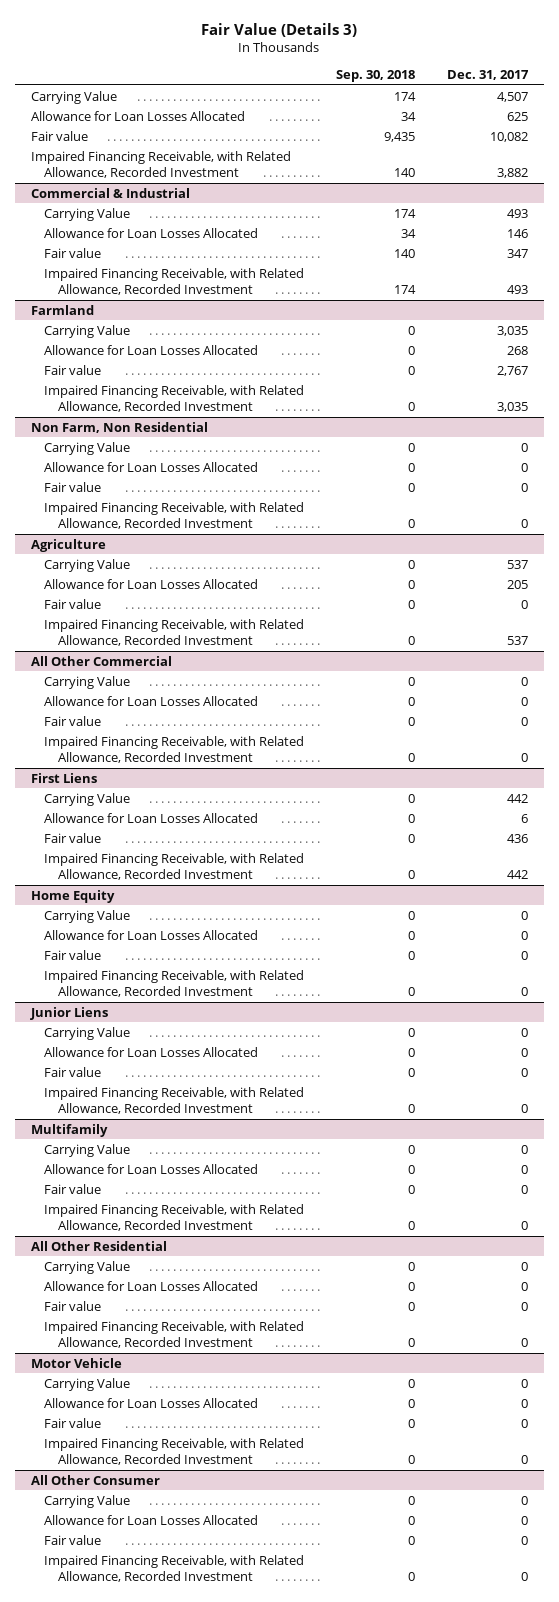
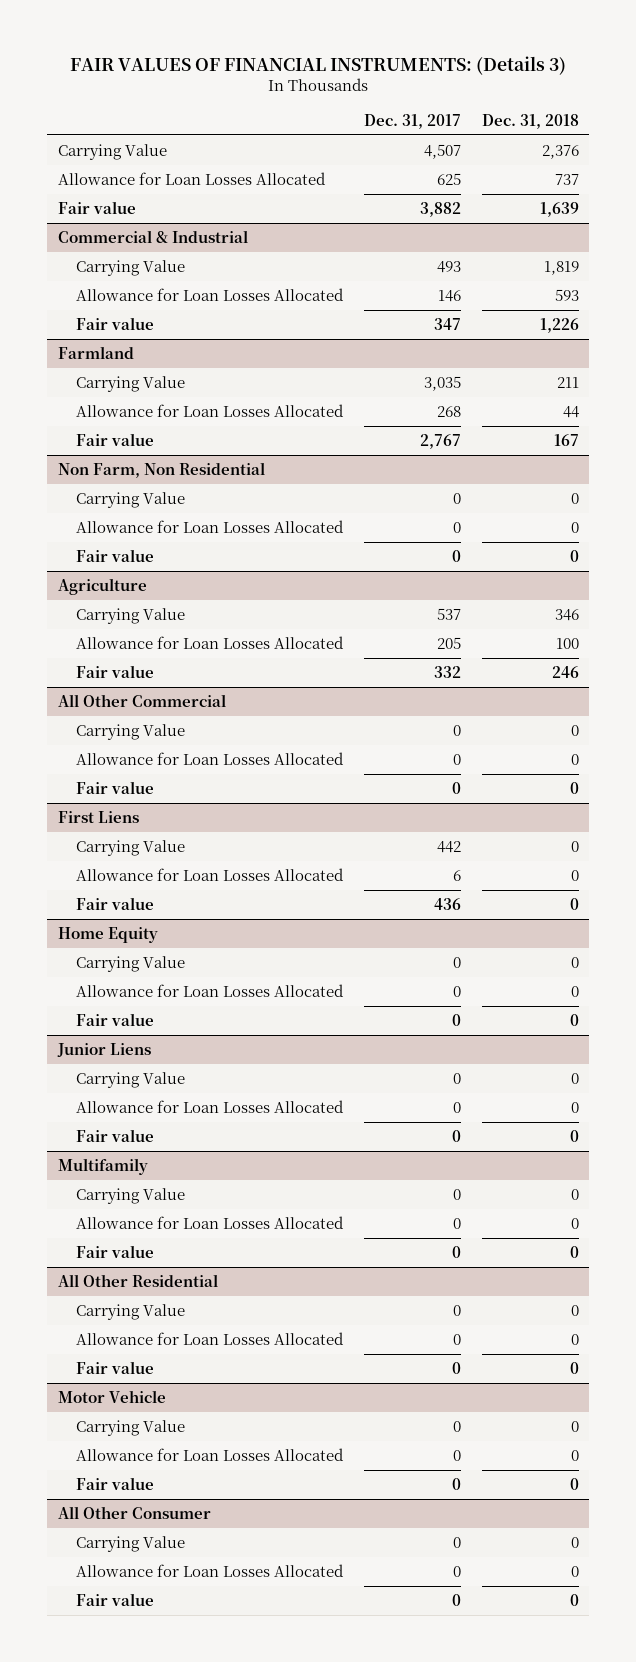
[201,22,358,37] Fair Value (Details 3) -> [70,55,567,75] FAIR VALUES OF FINANCIAL INSTRUMENTS: (Details 3)
[336,70,416,83] Sep. 30, 2018 -> none
none -> [481,113,579,129] Dec. 31, 2018
[30,150,291,179] Impaired Financing Receivable, with Related Allowance, Recorded Investment -> none
[490,131,529,142] 10,082 -> [420,201,462,217] 3,882
[44,267,305,296] Impaired Financing Receivable, with Related Allowance, Recorded Investment -> none
[44,384,305,413] Impaired Financing Receivable, with Related Allowance, Recorded Investment -> none
[44,501,305,530] Impaired Financing Receivable, with Related Allowance, Recorded Investment -> none
[44,618,305,647] Impaired Financing Receivable, with Related Allowance, Recorded Investment -> none
[521,599,529,609] 0 -> [434,665,462,678] 332
[44,735,305,764] Impaired Financing Receivable, with Related Allowance, Recorded Investment -> none
[44,852,305,881] Impaired Financing Receivable, with Related Allowance, Recorded Investment -> none
[44,969,305,998] Impaired Financing Receivable, with Related Allowance, Recorded Investment -> none
[44,1086,305,1115] Impaired Financing Receivable, with Related Allowance, Recorded Investment -> none
[44,1203,305,1232] Impaired Financing Receivable, with Related Allowance, Recorded Investment -> none
[44,1320,305,1349] Impaired Financing Receivable, with Related Allowance, Recorded Investment -> none
[44,1437,305,1466] Impaired Financing Receivable, with Related Allowance, Recorded Investment -> none
[44,1554,305,1583] Impaired Financing Receivable, with Related Allowance, Recorded Investment -> none

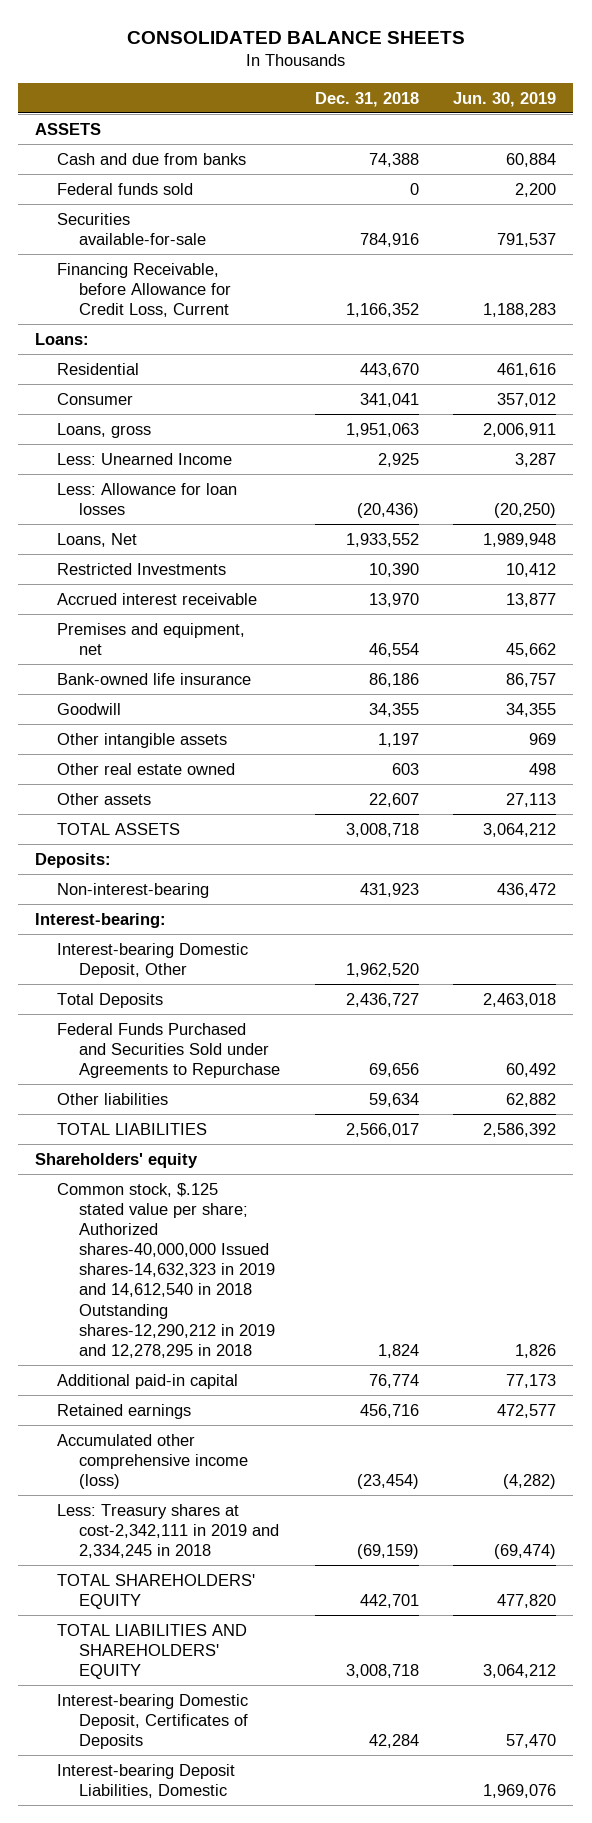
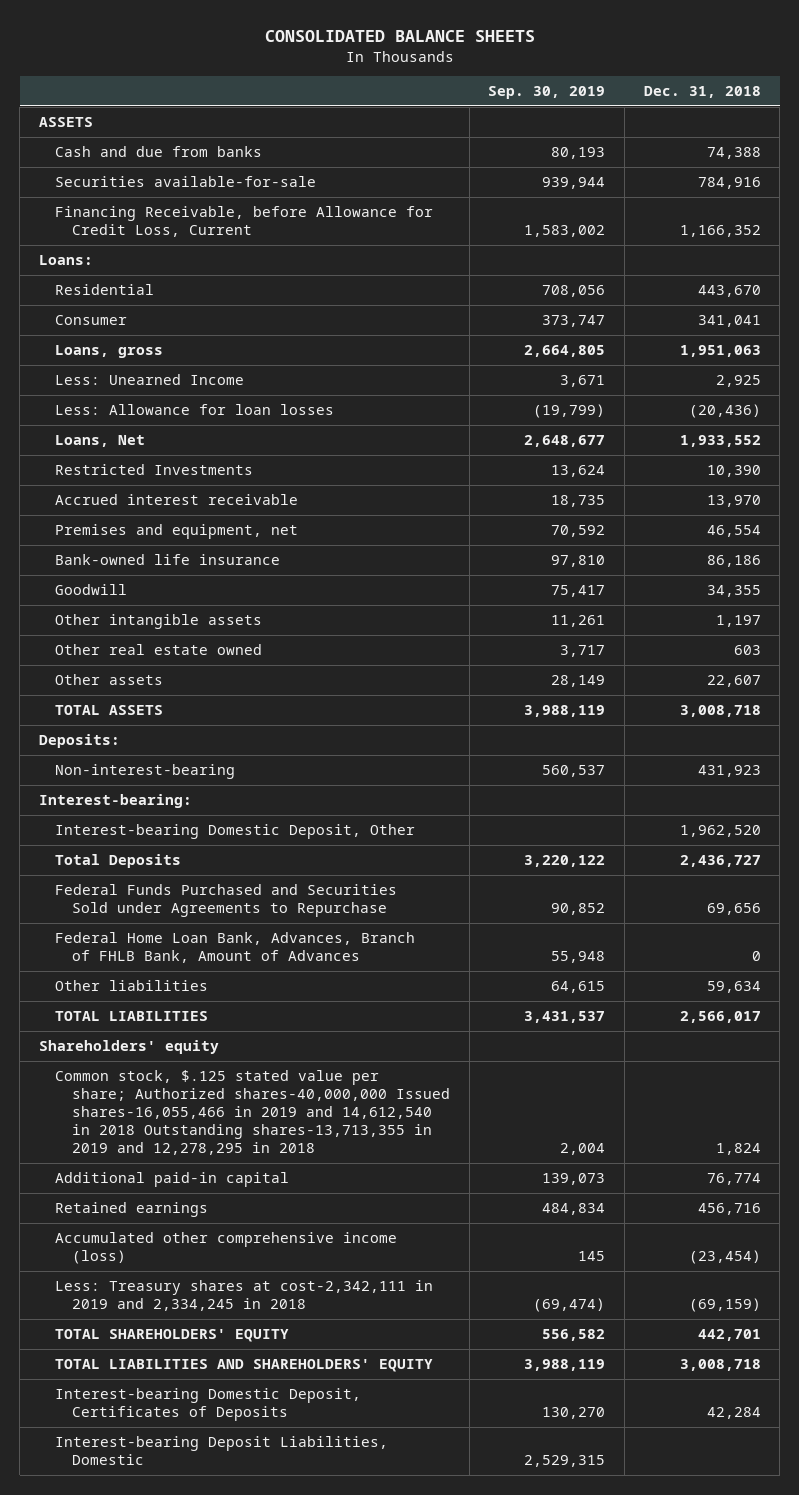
[453,91,557,107] Jun. 30, 2019 -> none
none -> [488,86,606,100] Sep. 30, 2019
[57,182,194,195] Federal funds sold -> none
none -> [55,931,416,963] Federal Home Loan Bank, Advances, Branch of FHLB Bank, Amount of Advances
[57,1182,276,1358] Common stock, $.125 stated value per share; Authorized shares-40,000,000 Issued shares-14,632,323 in 2019 and 14,612,540 in 2018 Outstanding shares-12,290,212 in 2019 and 12,278,295 in 2018 -> [55,1069,451,1156] Common stock, $.125 stated value per share; Authorized shares-40,000,000 Issued shares-16,055,466 in 2019 and 14,612,540 in 2018 Outstanding shares-13,713,355 in 2019 and 12,278,295 in 2018

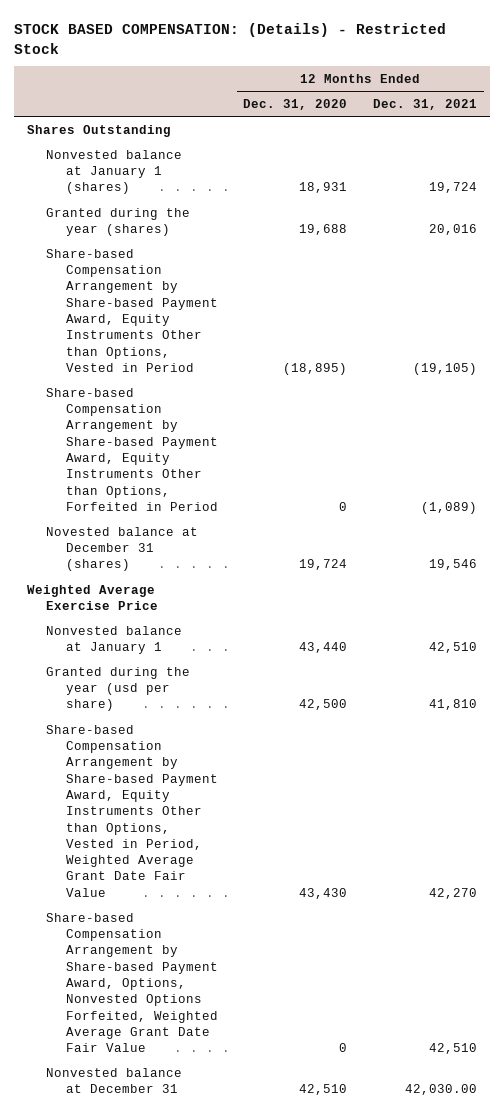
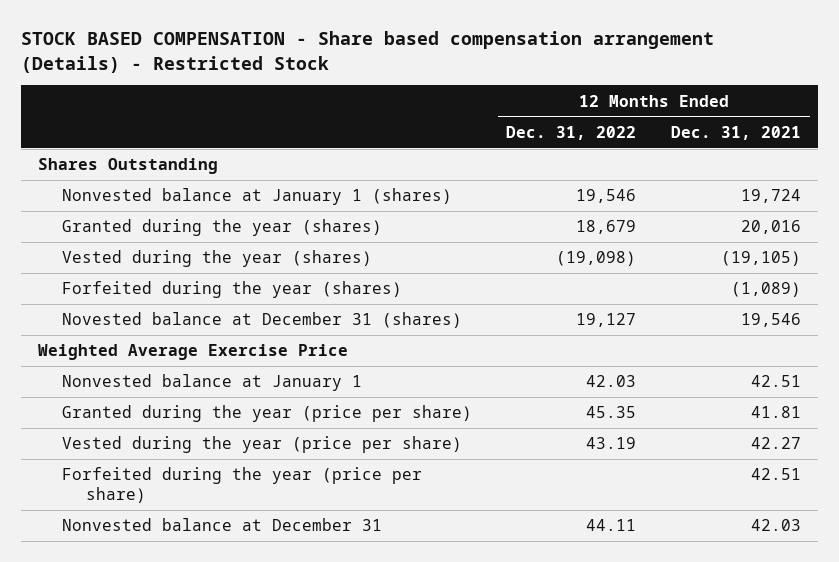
[14,22,447,54] STOCK BASED COMPENSATION: (Details) - Restricted Stock -> [20,31,714,73] STOCK BASED COMPENSATION - Share based compensation arrangement (Details) - Restricted Stock
[243,98,348,110] Dec. 31, 2020 -> none
none -> [506,125,637,140] Dec. 31, 2022
[46,248,218,372] Share-based Compensation Arrangement by Share-based Payment Award, Equity Instruments Other than Options, Vested in Period -> [61,250,372,268] Vested during the year (shares)
[46,387,218,511] Share-based Compensation Arrangement by Share-based Payment Award, Equity Instruments Other than Options, Forfeited in Period -> [61,281,402,299] Forfeited during the year (shares)
[46,724,218,897] Share-based Compensation Arrangement by Share-based Payment Award, Equity Instruments Other than Options, Vested in Period, Weighted Average Grant Date Fair Value -> none
[46,912,218,1053] Share-based Compensation Arrangement by Share-based Payment Award, Options, Nonvested Options Forfeited, Weighted Average Grant Date Fair Value -> none
[429,641,478,653] 42,510 -> [750,375,801,388] 42.51
[46,666,191,712] Granted during the year (usd per share) -> [61,405,472,423] Granted during the year (price per share)
[429,699,478,711] 41,810 -> [750,406,801,419] 41.81
none -> [61,436,462,454] Vested during the year (price per share)
none -> [61,467,422,504] Forfeited during the year (price per share)
[405,1083,478,1095] 42,030.00 -> [750,519,801,532] 42.03

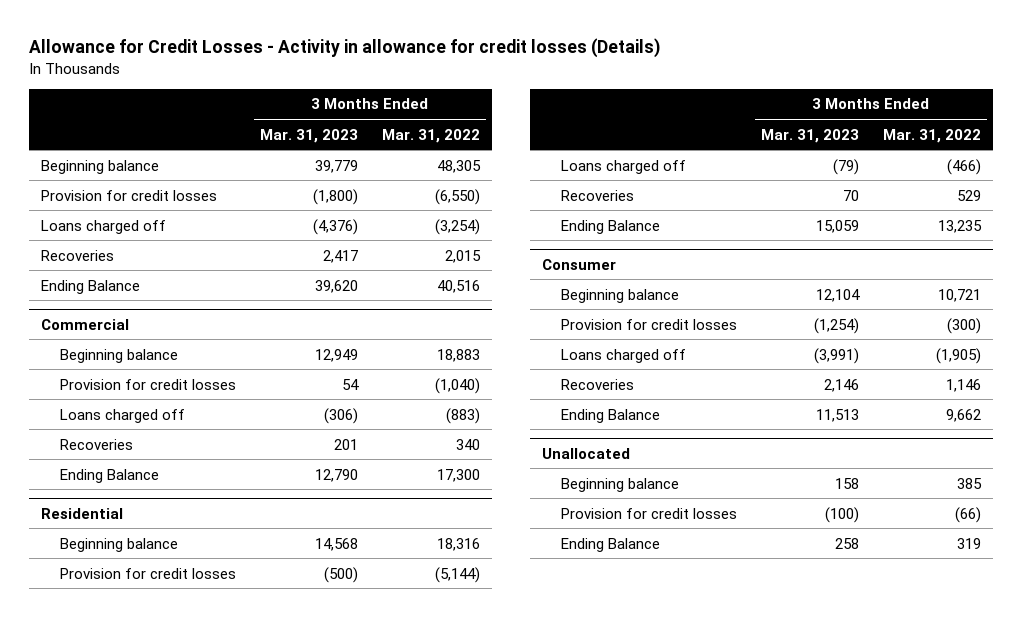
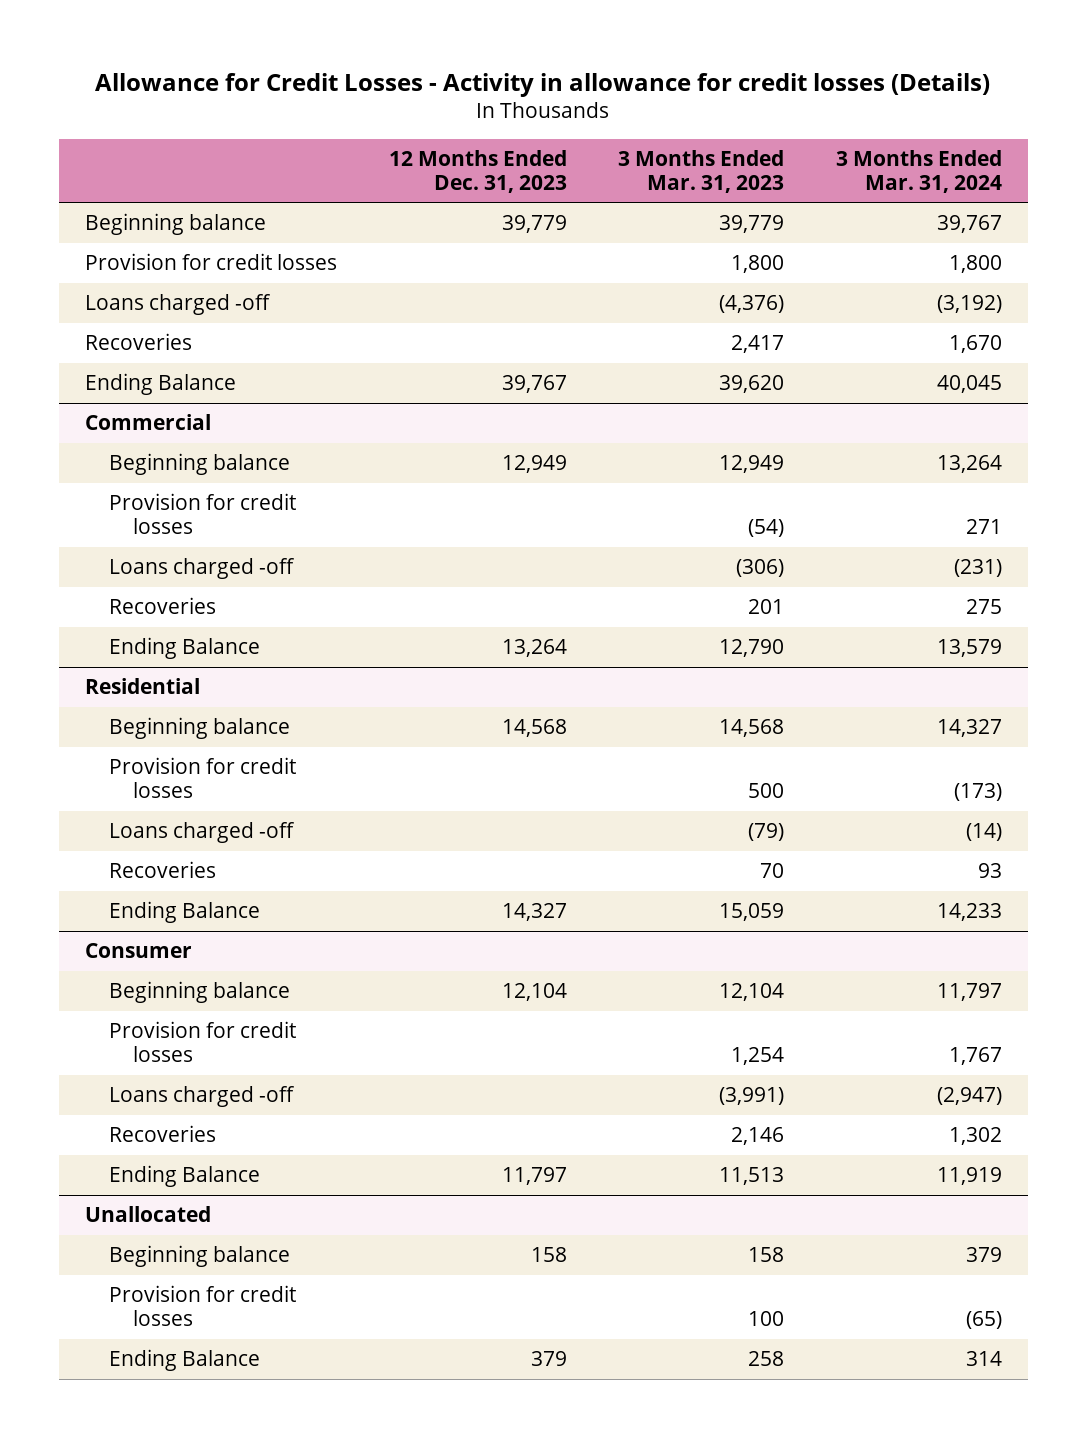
[382,128,481,143] Mar. 31, 2022 -> none
none -> [388,149,567,193] 12 Months Ended Dec. 31, 2023
none -> [836,149,1003,193] 3 Months Ended Mar. 31, 2024
[313,188,359,205] (1,800) -> [731,254,785,273] 1,800
[41,219,167,234] Loans charged off -> [84,293,271,315] Loans charged -off
[342,378,360,390] 54 -> [748,519,785,538] (54)
[60,408,186,423] Loans charged off -> [108,557,295,579] Loans charged -off
[324,566,359,583] (500) -> [748,783,785,799] 500
[561,159,687,174] Loans charged off -> [108,821,295,843] Loans charged -off
[814,317,860,334] (1,254) -> [731,1047,785,1066] 1,254
[561,348,687,363] Loans charged off -> [108,1085,295,1107] Loans charged -off
[825,506,860,523] (100) -> [748,1311,785,1327] 100

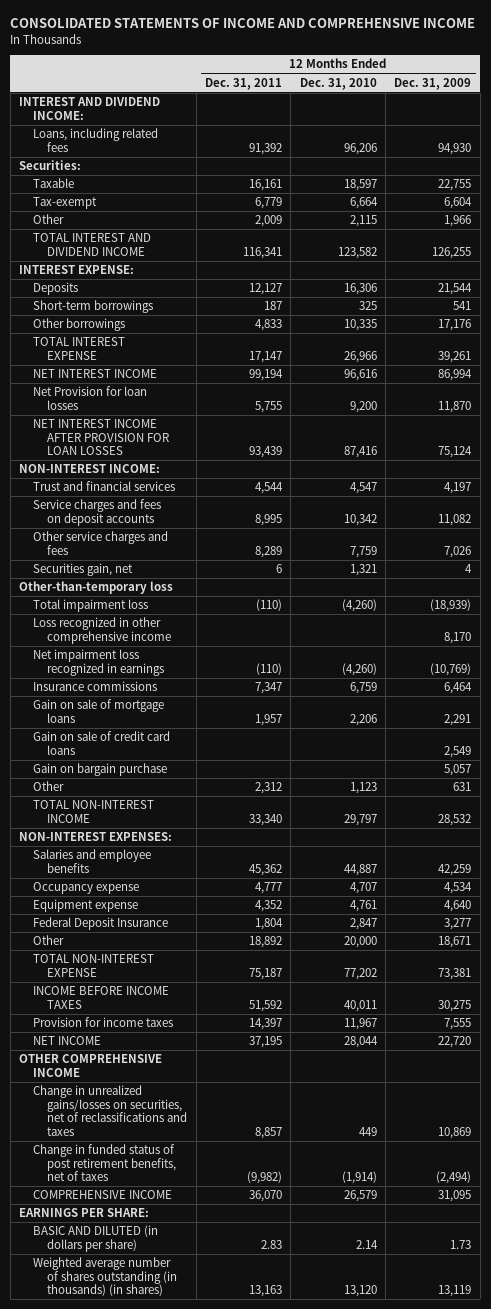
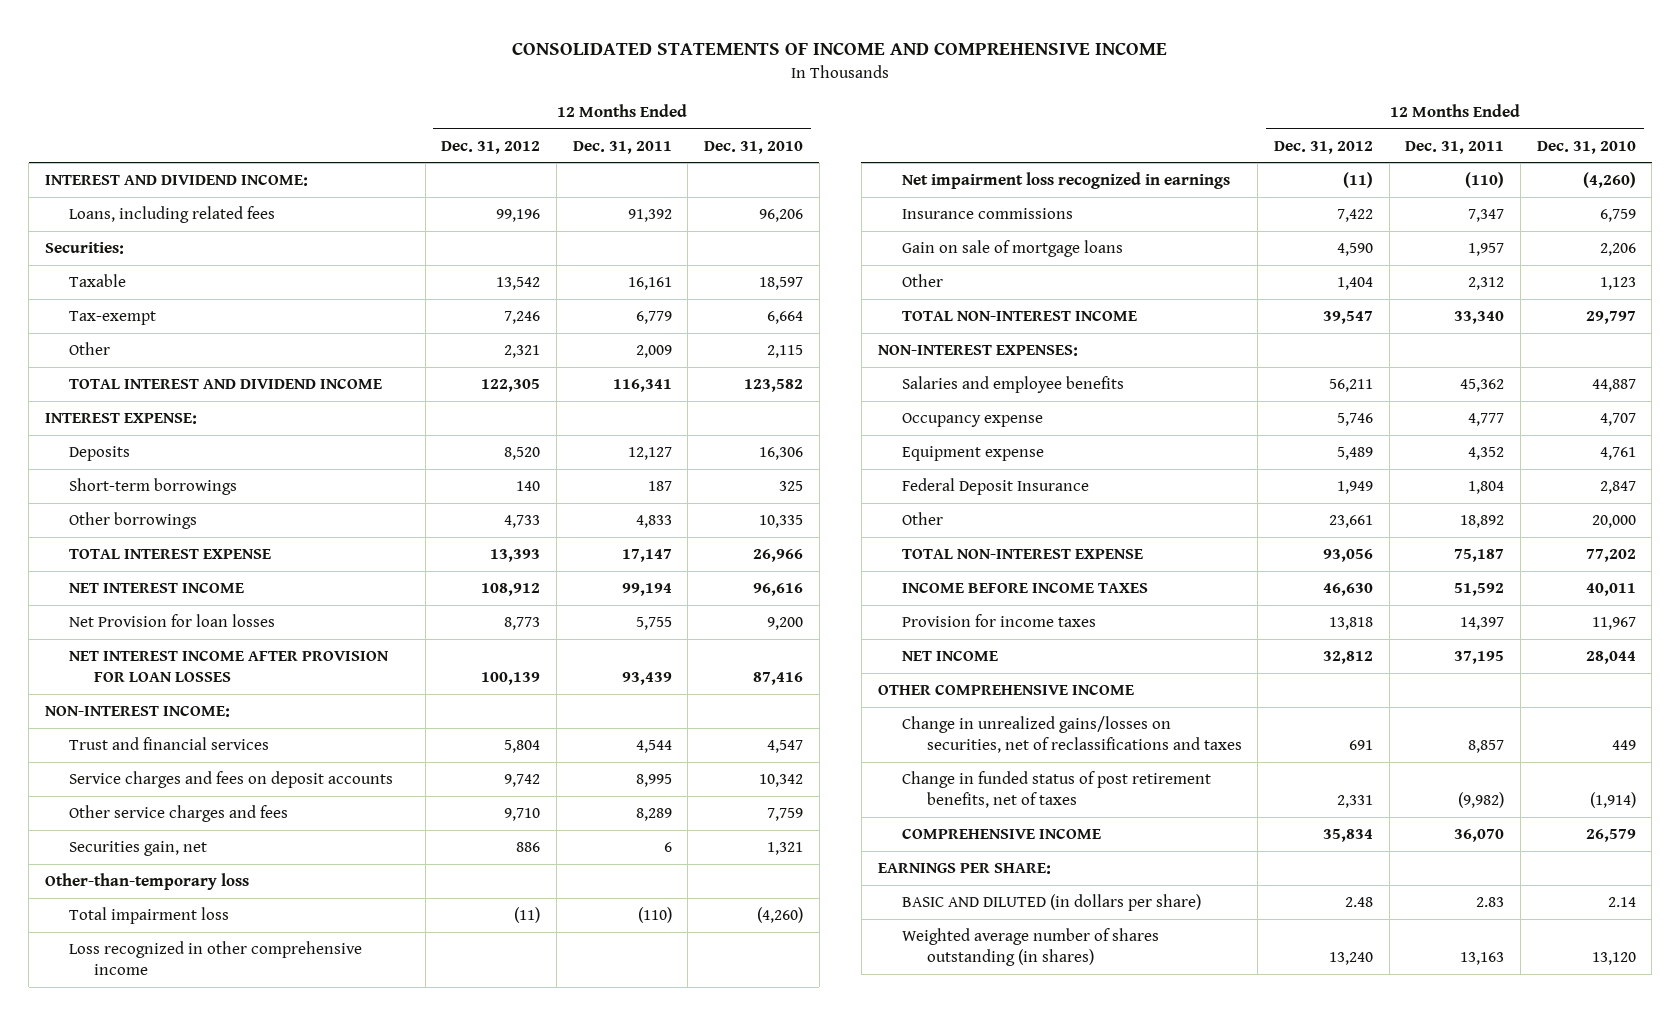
[394,77,472,90] Dec. 31, 2009 -> none
none -> [441,140,541,154] Dec. 31, 2012
[33,731,171,755] Gain on sale of credit card loans -> none
[33,763,168,777] Gain on bargain purchase -> none
[33,1257,178,1297] Weighted average number of shares outstanding (in thousands) (in shares) -> [902,928,1160,967] Weighted average number of shares outstanding (in shares)

